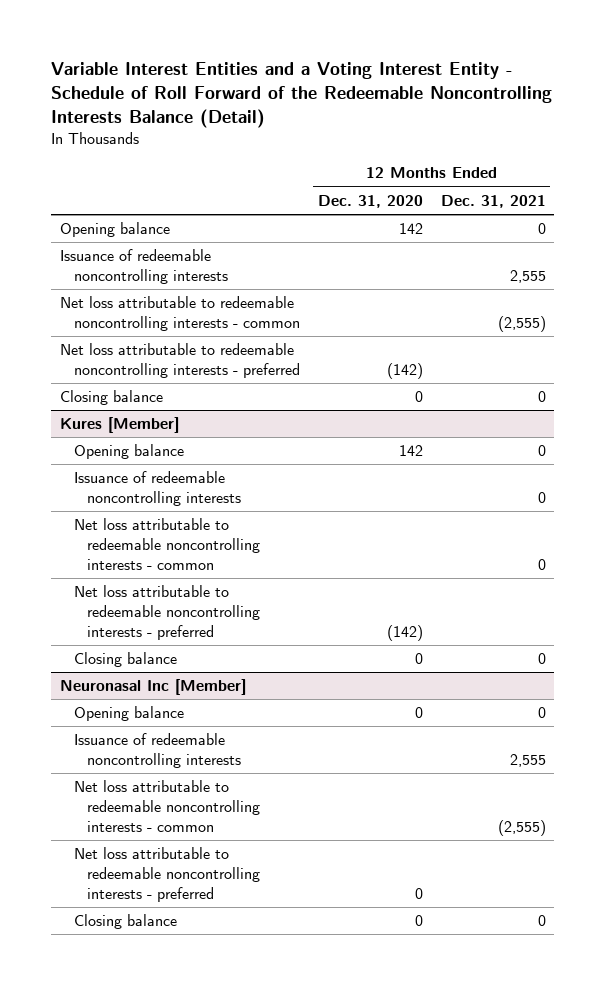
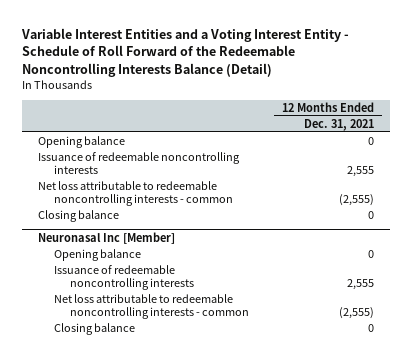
[317,194,423,208] Dec. 31, 2020 -> none
[60,343,300,378] Net loss attributable to redeemable noncontrolling interests - preferred -> none
[60,417,180,434] Kures [Member] -> none
[73,444,184,460] Opening balance -> none
[73,471,242,506] Issuance of redeemable noncontrolling interests -> none
[73,518,261,570] Net loss attributable to redeemable noncontrolling interests - common -> none
[73,585,261,640] Net loss attributable to redeemable noncontrolling interests - preferred -> none
[73,652,177,668] Closing balance -> none
[73,847,261,902] Net loss attributable to redeemable noncontrolling interests - preferred -> none

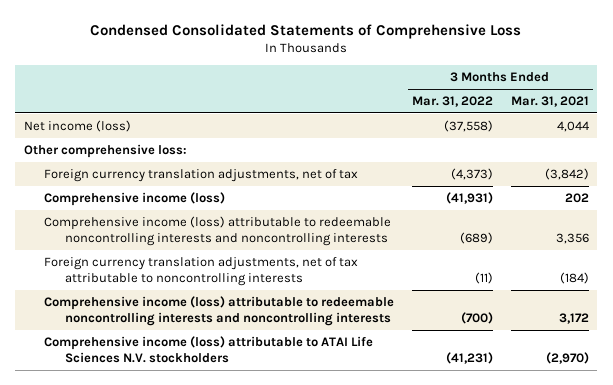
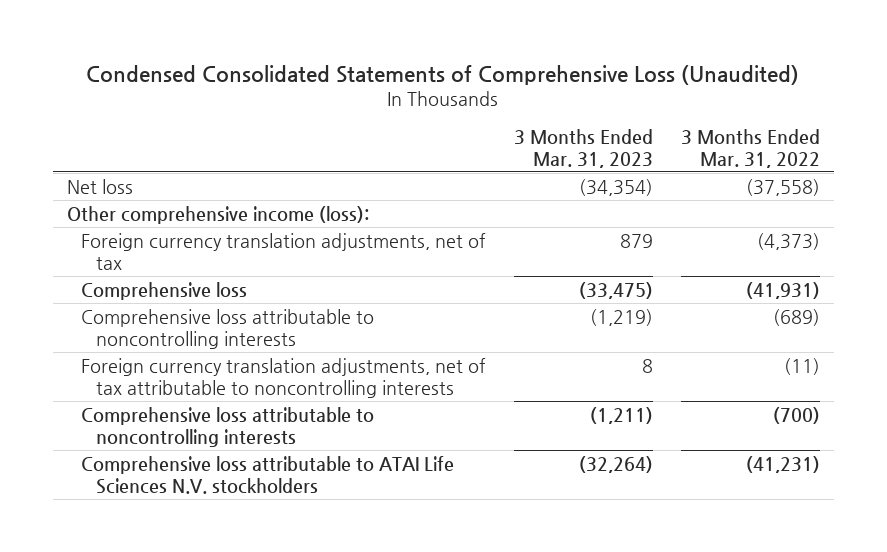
[90,24,522,40] Condensed Consolidated Statements of Comprehensive Loss -> [86,64,800,85] Condensed Consolidated Statements of Comprehensive Loss (Unaudited)
[510,96,589,108] Mar. 31, 2021 -> none
none -> [514,128,654,168] 3 Months Ended Mar. 31, 2023
[23,119,131,132] Net income (loss) -> [66,178,133,194] Net loss
[23,143,187,158] Other comprehensive loss: -> [66,205,369,224] Other comprehensive income (loss):
[44,191,226,206] Comprehensive income (loss) -> [81,281,248,300] Comprehensive loss
[44,215,392,247] Comprehensive income (loss) attributable to redeemable noncontrolling interests and noncontrolling interests -> [81,308,375,349] Comprehensive loss attributable to noncontrolling interests
[44,295,395,327] Comprehensive income (loss) attributable to redeemable noncontrolling interests and noncontrolling interests -> [81,406,375,447] Comprehensive loss attributable to noncontrolling interests
[44,335,374,364] Comprehensive income (loss) attributable to ATAI Life Sciences N.V. stockholders -> [81,455,455,494] Comprehensive loss attributable to ATAI Life Sciences N.V. stockholders

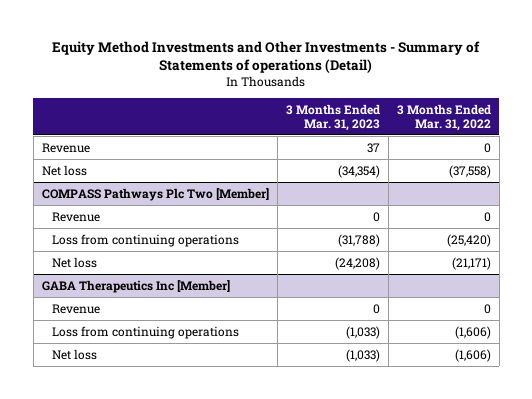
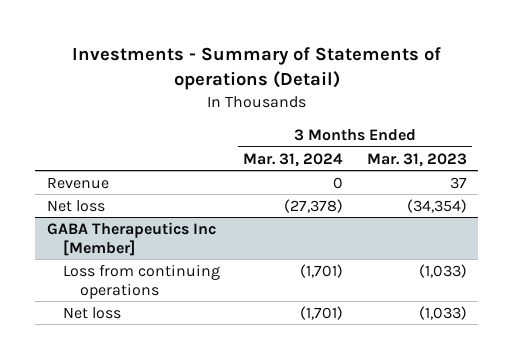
[52,40,481,74] Equity Method Investments and Other Investments - Summary of Statements of operations (Detail) -> [71,47,441,91] Investments - Summary of Statements of operations (Detail)
[396,103,491,131] 3 Months Ended Mar. 31, 2022 -> none
none -> [243,152,344,167] Mar. 31, 2024
[41,187,269,201] COMPASS Pathways Plc Two [Member] -> none
[51,211,100,222] Revenue -> none
[51,233,239,247] Loss from continuing operations -> none
[51,256,97,268] Net loss -> none
[51,303,100,314] Revenue -> none

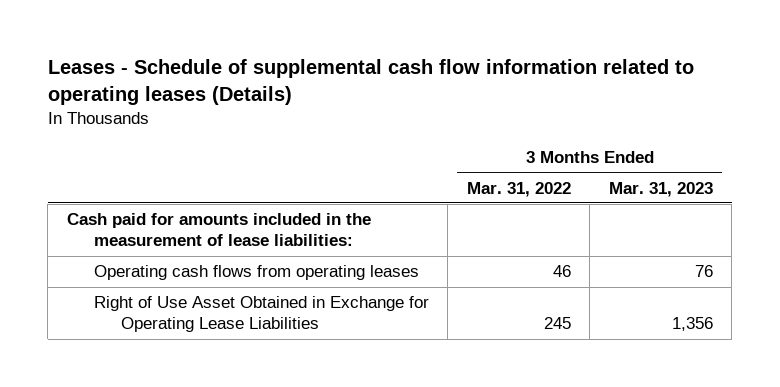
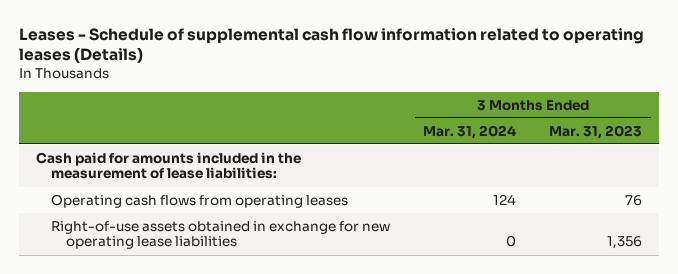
[466,181,571,197] Mar. 31, 2022 -> none
none -> [423,124,517,139] Mar. 31, 2024
[93,296,429,333] Right of Use Asset Obtained in Exchange for Operating Lease Liabilities -> [50,220,390,250] Right-of-use assets obtained in exchange for new operating lease liabilities

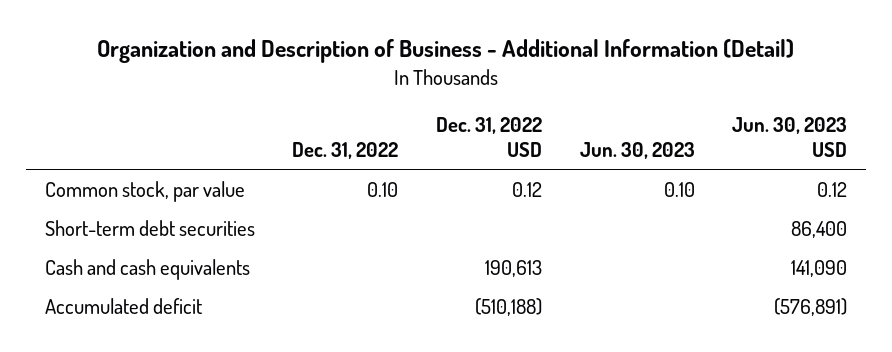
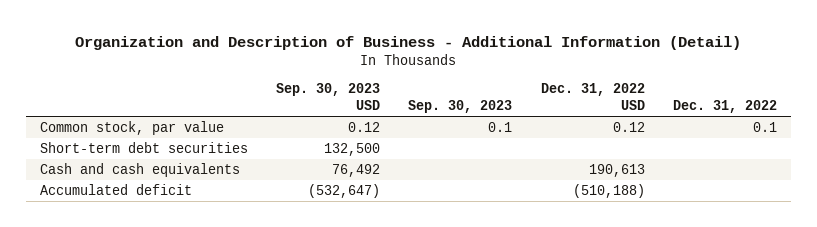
[579,142,695,160] Jun. 30, 2023 -> none
[732,117,848,158] Jun. 30, 2023 USD -> none
none -> [276,83,381,111] Sep. 30, 2023 USD
none -> [408,100,513,114] Sep. 30, 2023
[367,181,399,197] 0.10 -> [752,122,777,133] 0.1

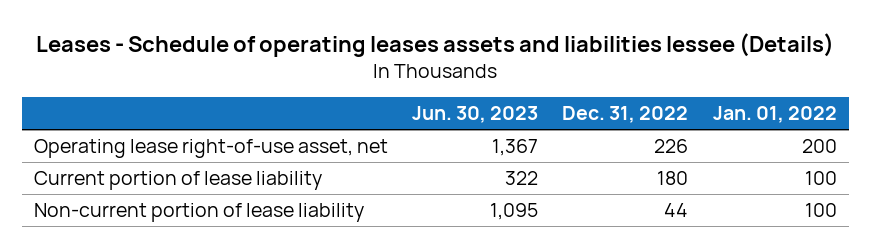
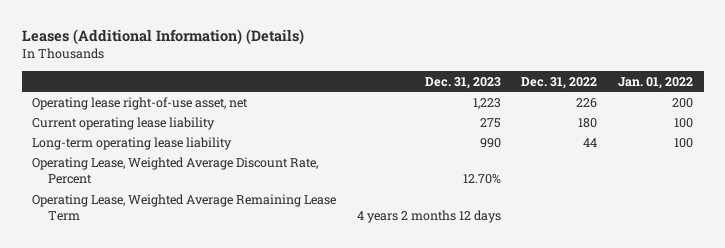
[36,32,835,57] Leases - Schedule of operating leases assets and liabilities lessee (Details) -> [21,29,304,46] Leases (Additional Information) (Details)
[412,106,539,124] Jun. 30, 2023 -> none
none -> [424,76,501,89] Dec. 31, 2023
[33,171,322,191] Current portion of lease liability -> [32,116,216,130] Current operating lease liability
[33,203,364,223] Non-current portion of lease liability -> [32,136,233,150] Long-term operating lease liability
none -> [32,156,319,184] Operating Lease, Weighted Average Discount Rate, Percent
none -> [32,193,337,221] Operating Lease, Weighted Average Remaining Lease Term

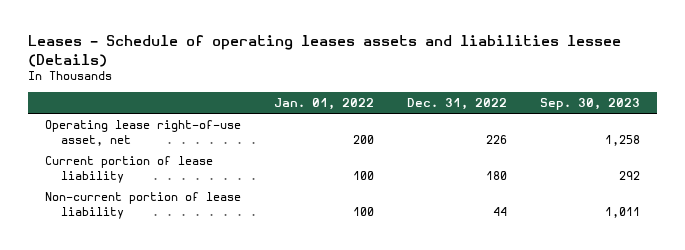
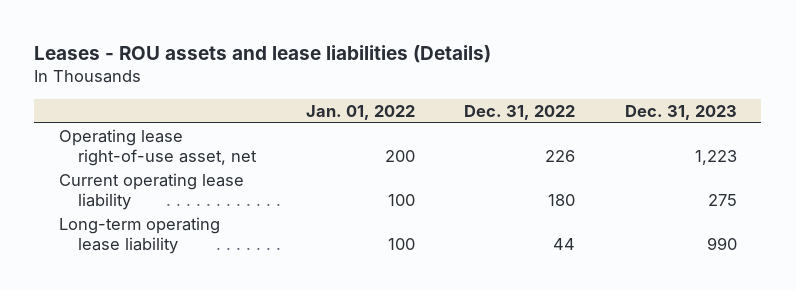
[28,35,622,67] Leases - Schedule of operating leases assets and liabilities lessee (Details) -> [34,45,492,64] Leases - ROU assets and lease liabilities (Details)
[540,98,641,111] Sep. 30, 2023 -> none
none -> [624,104,737,120] Dec. 31, 2023
[44,156,213,183] Current portion of lease liability -> [59,173,245,210] Current operating lease liability
[44,192,241,219] Non-current portion of lease liability -> [59,217,221,254] Long-term operating lease liability

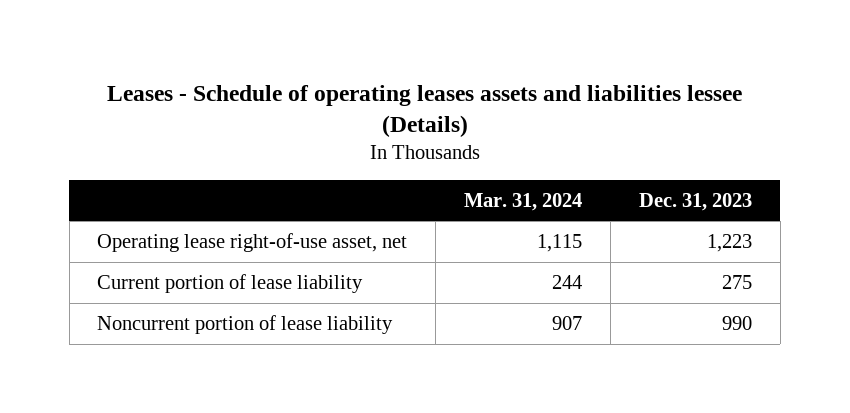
[34,45,492,64] Leases - ROU assets and lease liabilities (Details) -> [106,84,742,138] Leases - Schedule of operating leases assets and liabilities lessee (Details)
[305,104,415,120] Jan. 01, 2022 -> none
[464,104,576,120] Dec. 31, 2022 -> none
none -> [464,192,583,211] Mar. 31, 2024
[59,173,245,210] Current operating lease liability -> [97,273,364,293] Current portion of lease liability
[59,217,221,254] Long-term operating lease liability -> [97,314,394,334] Noncurrent portion of lease liability

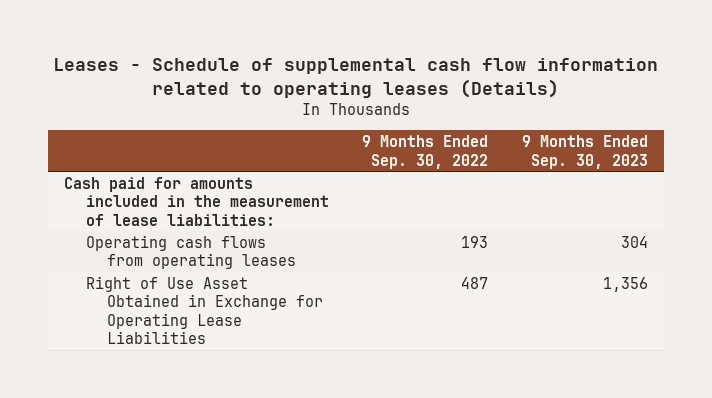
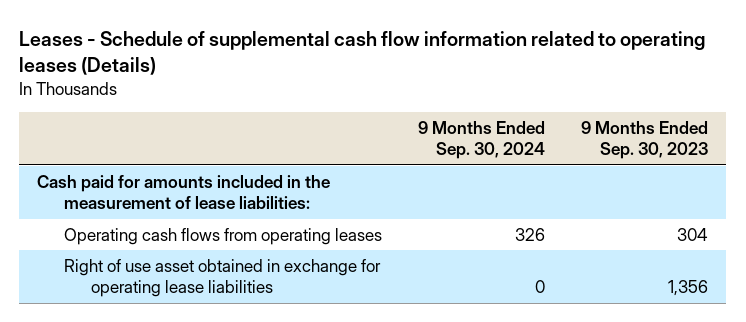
[362,135,489,169] 9 Months Ended Sep. 30, 2022 -> none
none -> [418,120,546,160] 9 Months Ended Sep. 30, 2024
[85,275,323,345] Right of Use Asset Obtained in Exchange for Operating Lease Liabilities -> [64,258,382,298] Right of use asset obtained in exchange for operating lease liabilities

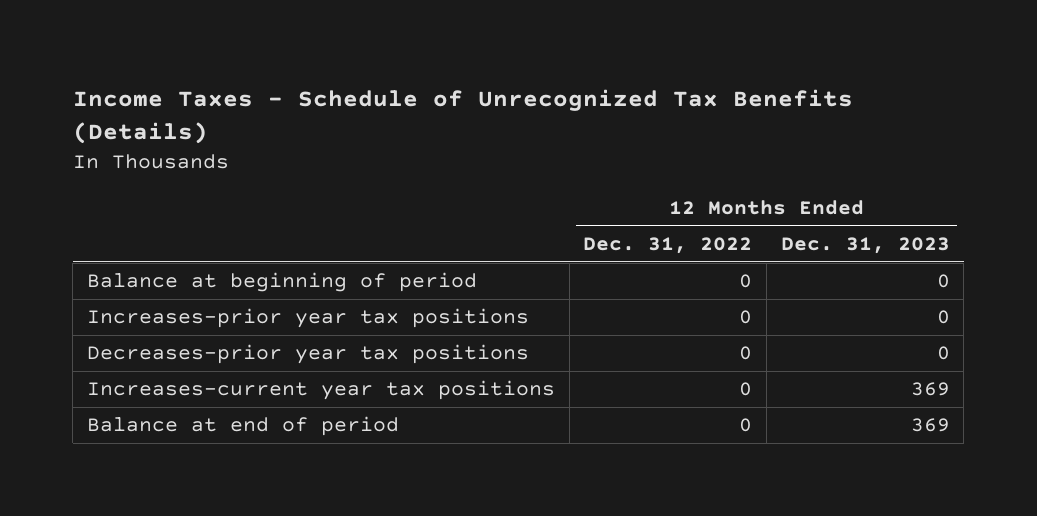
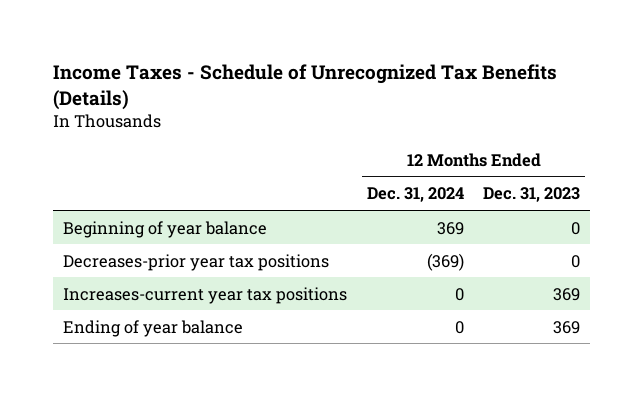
[583,237,753,255] Dec. 31, 2022 -> none
none -> [366,187,464,203] Dec. 31, 2024
[87,308,530,329] Increases-prior year tax positions -> none
[87,272,478,293] Balance at beginning of period -> [63,220,268,238] Beginning of year balance
[87,416,400,437] Balance at end of period -> [63,319,244,337] Ending of year balance

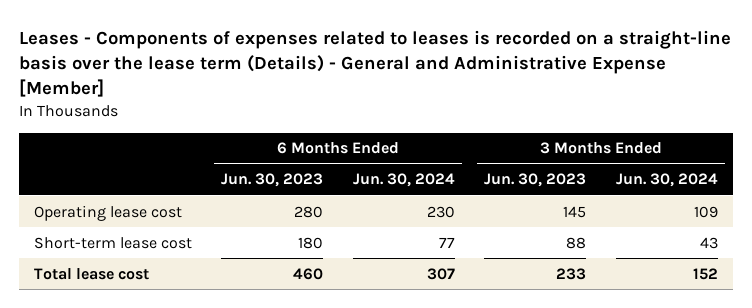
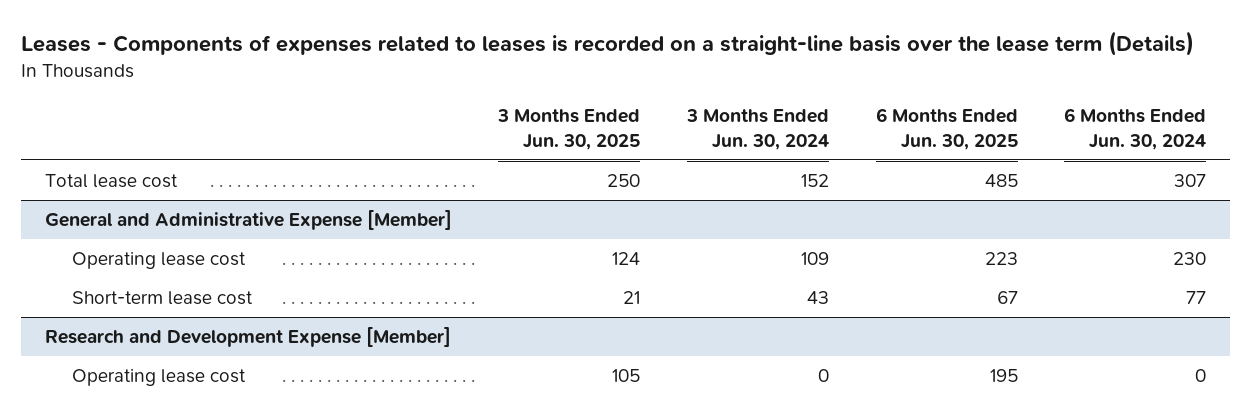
[18,30,731,98] Leases - Components of expenses related to leases is recorded on a straight-line basis over the lease term (Details) - General and Administrative Expense [Member] -> [21,31,1195,57] Leases - Components of expenses related to leases is recorded on a straight-line basis over the lease term (Details)
[221,173,324,188] Jun. 30, 2023 -> none
[484,173,587,188] Jun. 30, 2023 -> none
none -> [497,108,641,150] 3 Months Ended Jun. 30, 2025
none -> [875,107,1018,150] 6 Months Ended Jun. 30, 2025
[33,267,149,280] Total lease cost -> [44,174,178,189] Total lease cost
none -> [44,210,452,231] General and Administrative Expense [Member]
none -> [44,327,451,348] Research and Development Expense [Member]
none -> [71,369,246,387] Operating lease cost

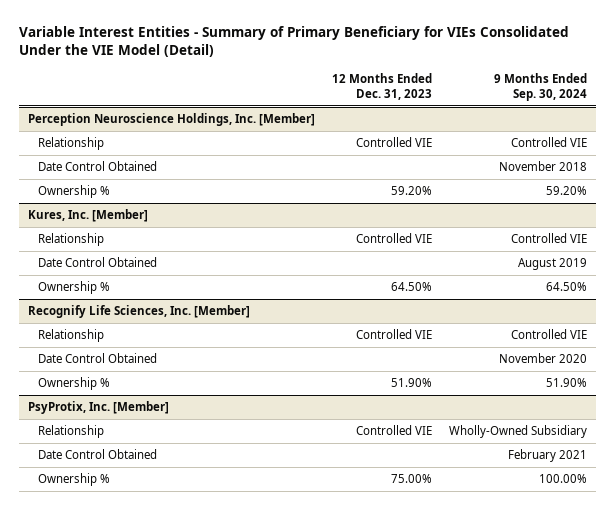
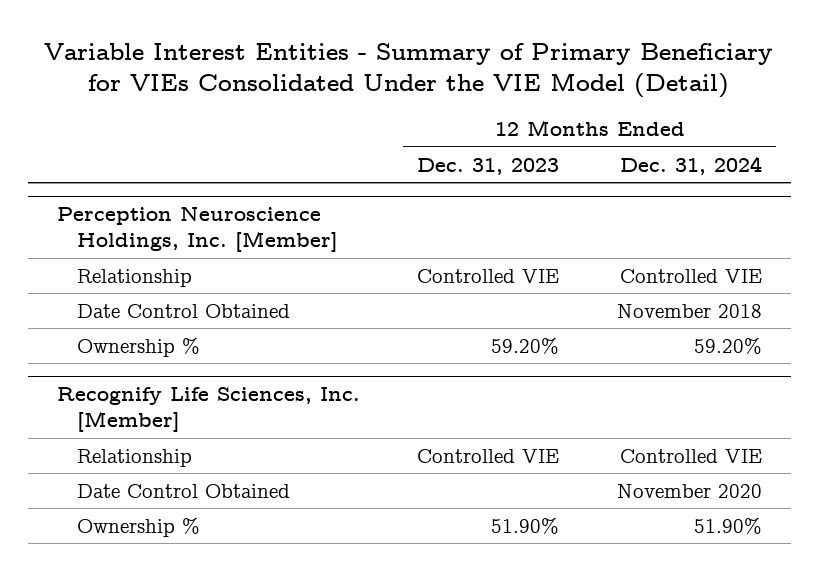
[494,72,588,101] 9 Months Ended Sep. 30, 2024 -> none
none -> [619,155,762,175] Dec. 31, 2024
[27,209,148,223] Kures, Inc. [Member] -> none
[38,233,105,247] Relationship -> none
[38,257,158,268] Date Control Obtained -> none
[38,281,111,295] Ownership % -> none
[27,401,169,415] PsyProtix, Inc. [Member] -> none
[38,425,105,439] Relationship -> none
[38,449,158,460] Date Control Obtained -> none
[38,473,111,487] Ownership % -> none

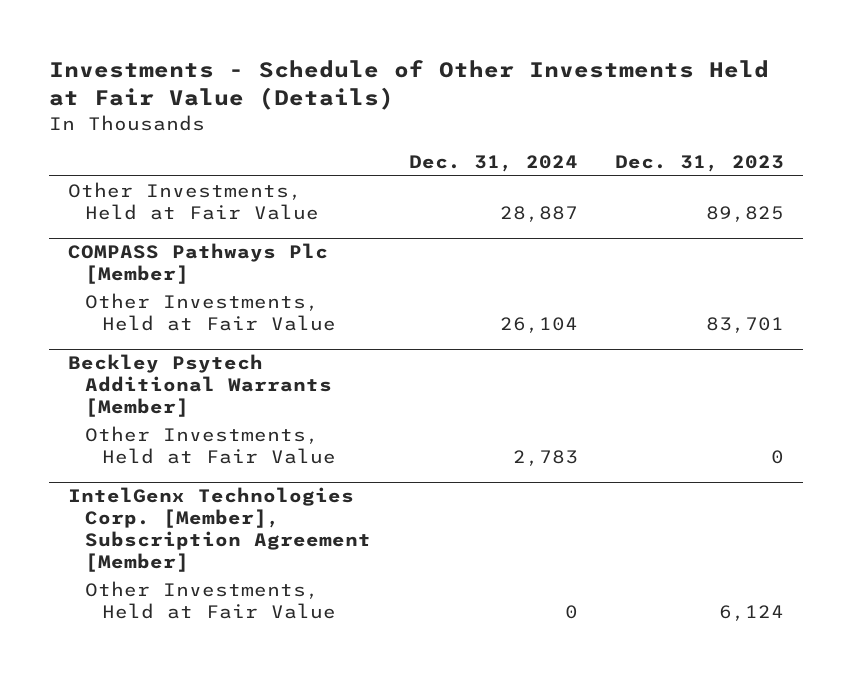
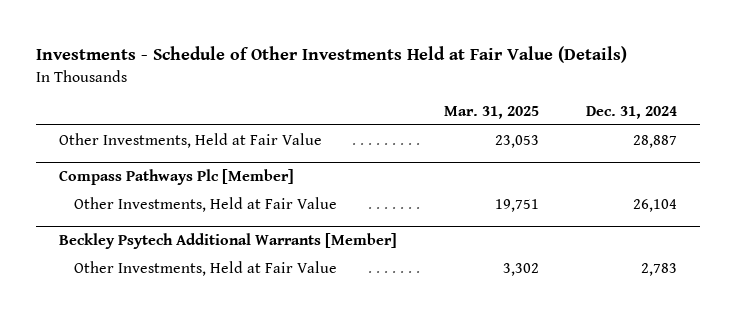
[615,154,785,172] Dec. 31, 2023 -> none
none -> [443,105,539,119] Mar. 31, 2025
[67,243,328,285] COMPASS Pathways Plc [Member] -> [58,169,294,186] Compass Pathways Plc [Member]
[67,487,372,573] IntelGenx Technologies Corp. [Member], Subscription Agreement [Member] -> none
[85,581,337,620] Other Investments, Held at Fair Value -> none

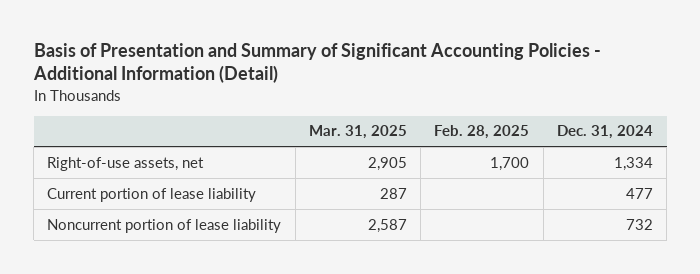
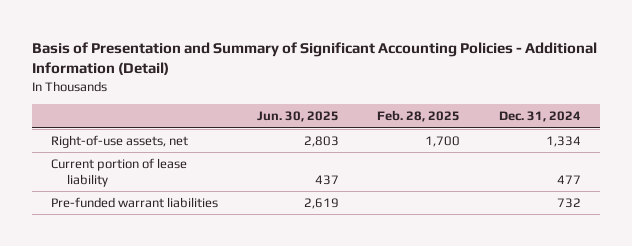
[308,125,407,140] Mar. 31, 2025 -> none
none -> [256,111,339,123] Jun. 30, 2025
[47,218,282,233] Noncurrent portion of lease liability -> [51,196,219,208] Pre-funded warrant liabilities

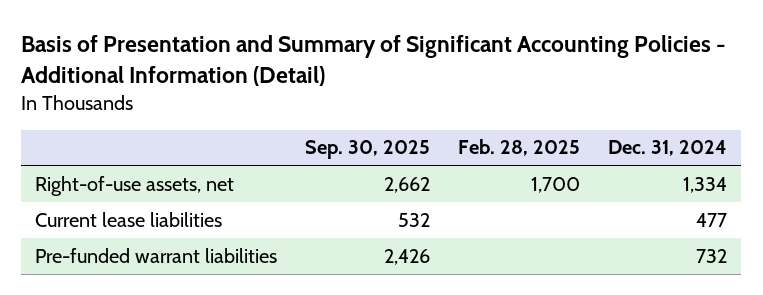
[256,111,339,123] Jun. 30, 2025 -> none
none -> [305,140,431,160] Sep. 30, 2025
[51,157,188,187] Current portion of lease liability -> [35,211,223,227] Current lease liabilities

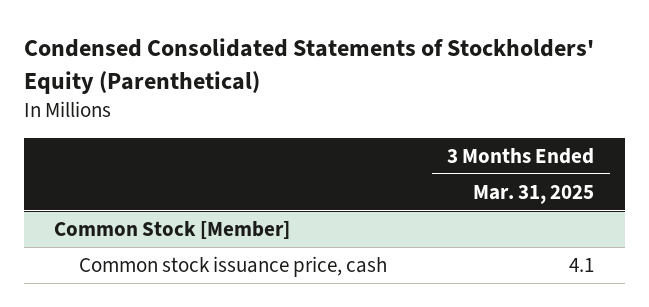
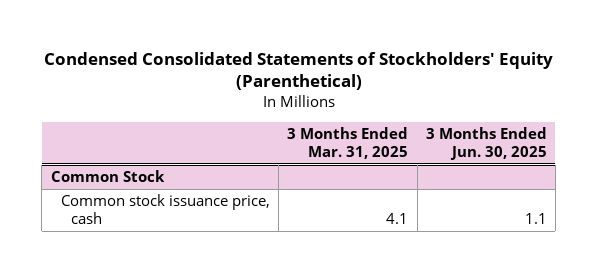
none -> [425,126,547,160] 3 Months Ended Jun. 30, 2025
[54,220,291,239] Common Stock [Member] -> [50,170,165,183] Common Stock

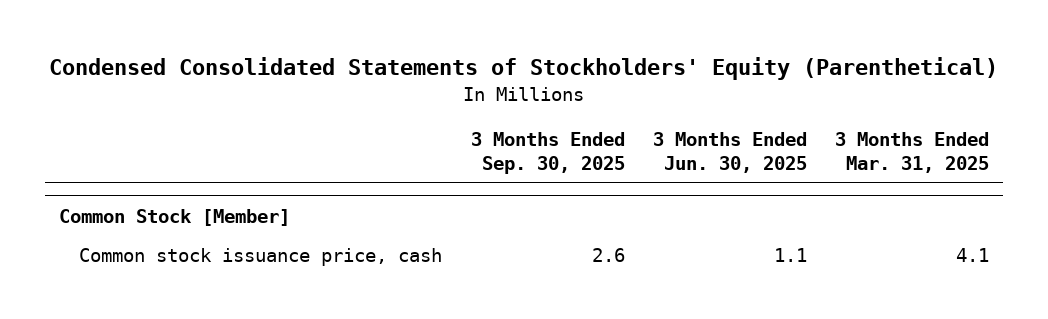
none -> [470,132,625,175] 3 Months Ended Sep. 30, 2025
[50,170,165,183] Common Stock -> [59,208,291,226] Common Stock [Member]

